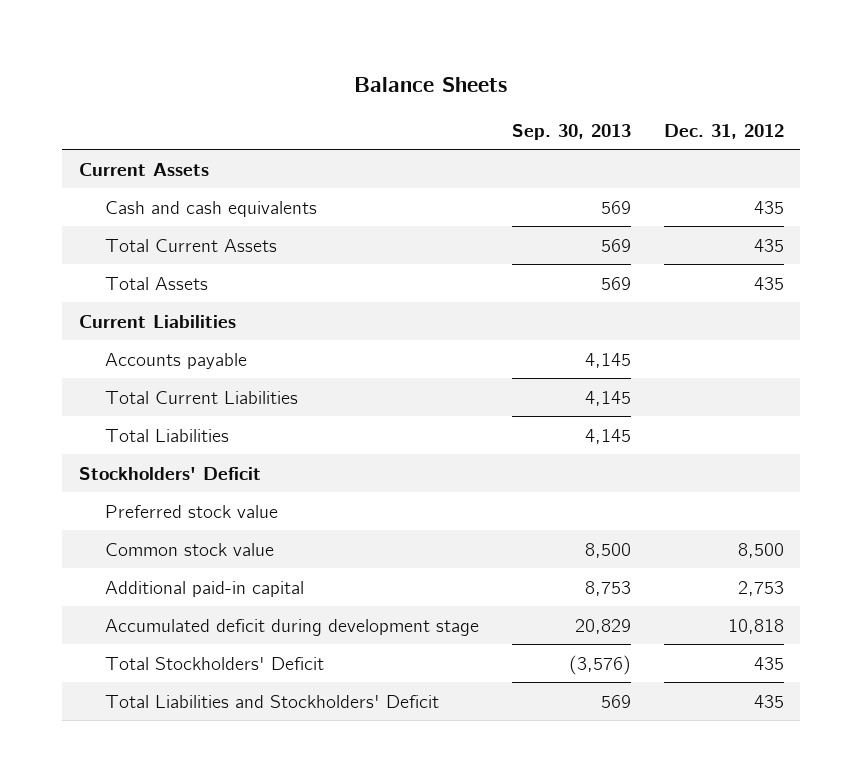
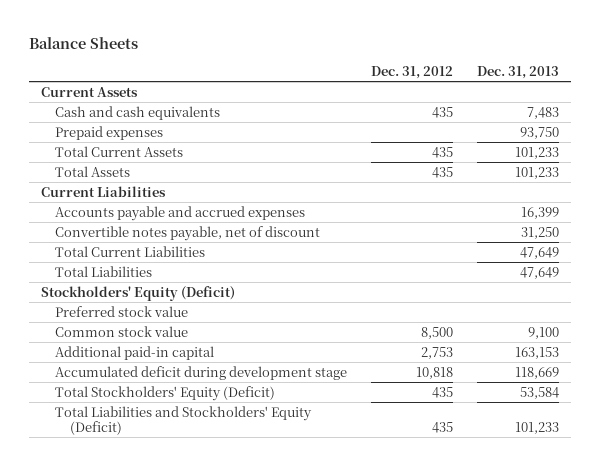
[511,123,631,140] Sep. 30, 2013 -> none
none -> [476,66,559,80] Dec. 31, 2013
none -> [55,125,164,140] Prepaid expenses
[105,352,248,369] Accounts payable -> none
none -> [55,205,306,221] Accounts payable and accrued expenses
none -> [55,225,321,241] Convertible notes payable, net of discount
[78,466,261,480] Stockholders' Deficit -> [40,285,235,301] Stockholders' Equity (Deficit)
[105,656,325,670] Total Stockholders' Deficit -> [55,385,276,401] Total Stockholders' Equity (Deficit)
[105,694,440,708] Total Liabilities and Stockholders' Deficit -> [55,405,313,435] Total Liabilities and Stockholders' Equity (Deficit)

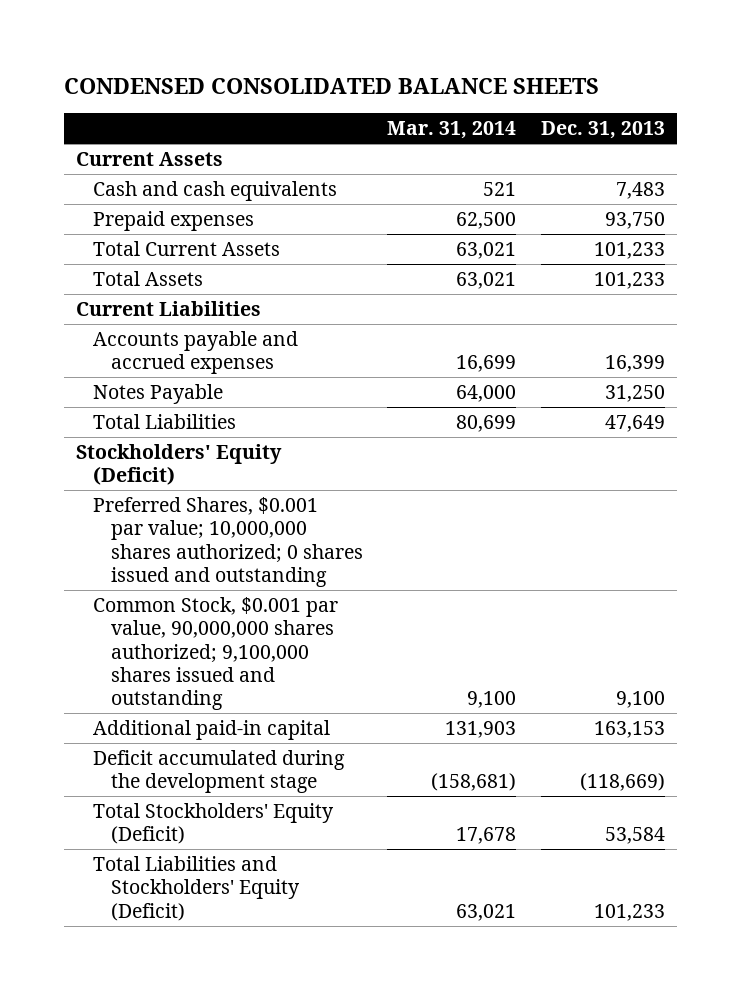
[29,36,139,49] Balance Sheets -> [63,77,599,94] CONDENSED CONSOLIDATED BALANCE SHEETS
[371,66,454,80] Dec. 31, 2012 -> none
none -> [387,120,517,139] Mar. 31, 2014
[55,245,206,257] Total Current Liabilities -> none
[55,225,321,241] Convertible notes payable, net of discount -> [93,384,224,405] Notes Payable
[55,305,189,317] Preferred stock value -> [93,497,364,587] Preferred Shares, $0.001 par value; 10,000,000 shares authorized; 0 shares issued and outstanding
[55,325,189,337] Common stock value -> [93,597,339,711] Common Stock, $0.001 par value, 90,000,000 shares authorized; 9,100,000 shares issued and outstanding
[55,365,348,380] Accumulated deficit during development stage -> [93,750,346,794] Deficit accumulated during the development stage
[514,366,559,379] 118,669 -> [579,773,665,792] (118,669)

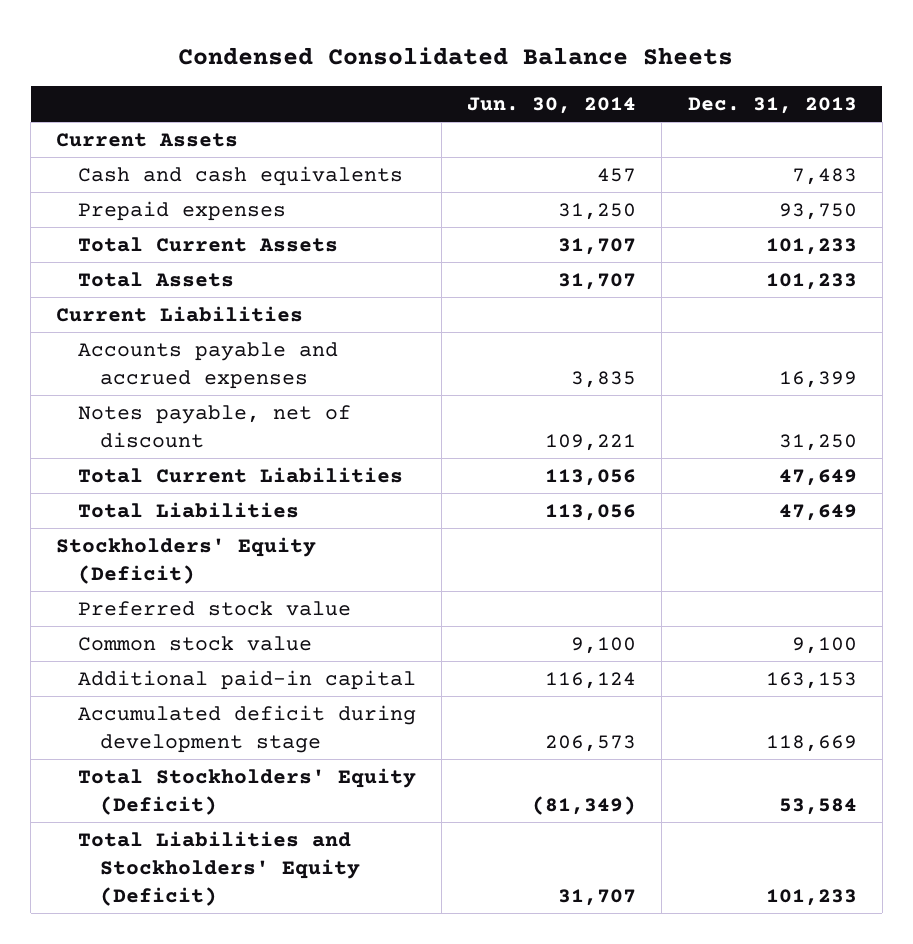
[63,77,599,94] CONDENSED CONSOLIDATED BALANCE SHEETS -> [178,47,734,66] Condensed Consolidated Balance Sheets
[387,120,517,139] Mar. 31, 2014 -> none
none -> [467,96,637,114] Jun. 30, 2014
[93,384,224,405] Notes Payable -> [78,404,352,448] Notes payable, net of discount
none -> [78,466,404,483] Total Current Liabilities
[93,497,364,587] Preferred Shares, $0.001 par value; 10,000,000 shares authorized; 0 shares issued and outstanding -> [78,600,352,616] Preferred stock value
[93,597,339,711] Common Stock, $0.001 par value, 90,000,000 shares authorized; 9,100,000 shares issued and outstanding -> [78,635,313,651] Common stock value
[93,750,346,794] Deficit accumulated during the development stage -> [78,704,417,753] Accumulated deficit during development stage
[579,773,665,792] (118,669) -> [765,734,857,752] 118,669

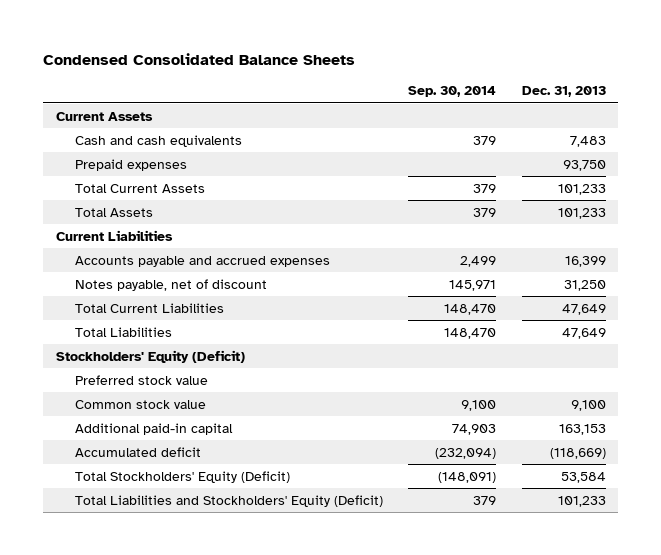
[467,96,637,114] Jun. 30, 2014 -> none
none -> [408,86,497,98] Sep. 30, 2014
[78,704,417,753] Accumulated deficit during development stage -> none
none -> [74,446,201,457] Accumulated deficit

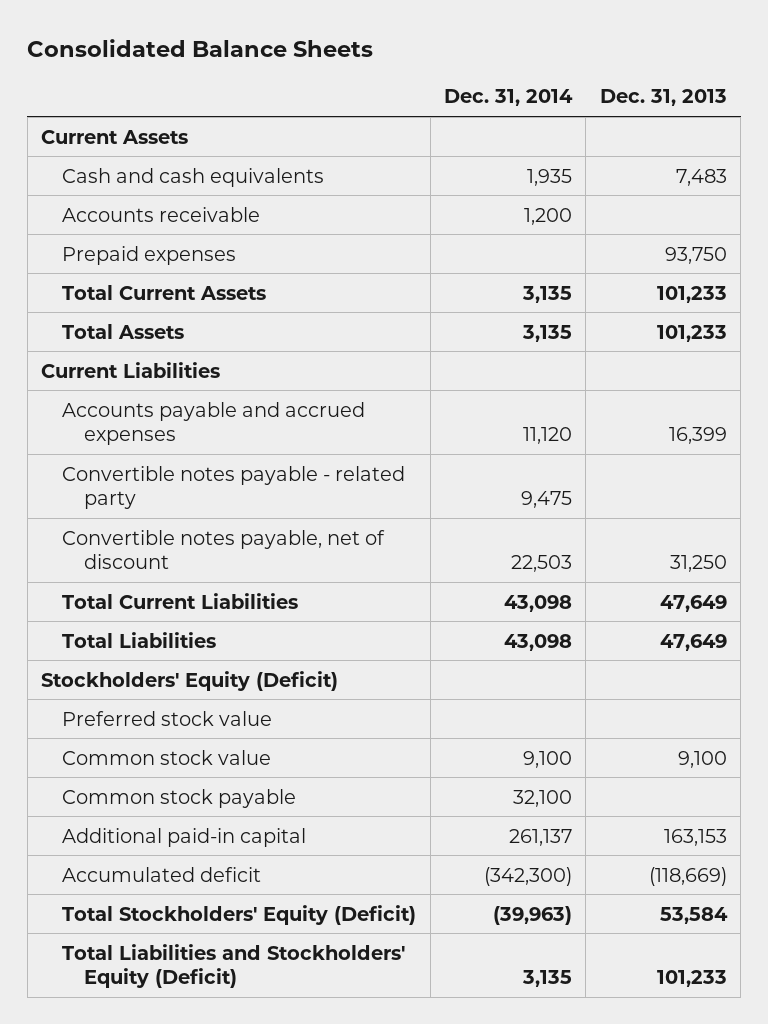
[42,52,355,65] Condensed Consolidated Balance Sheets -> [27,39,374,58] Consolidated Balance Sheets
[408,86,497,98] Sep. 30, 2014 -> none
none -> [444,89,574,107] Dec. 31, 2014
none -> [62,206,261,222] Accounts receivable
none -> [62,465,406,509] Convertible notes payable - related party
[74,278,267,291] Notes payable, net of discount -> [62,529,386,569] Convertible notes payable, net of discount
none -> [62,788,297,808] Common stock payable

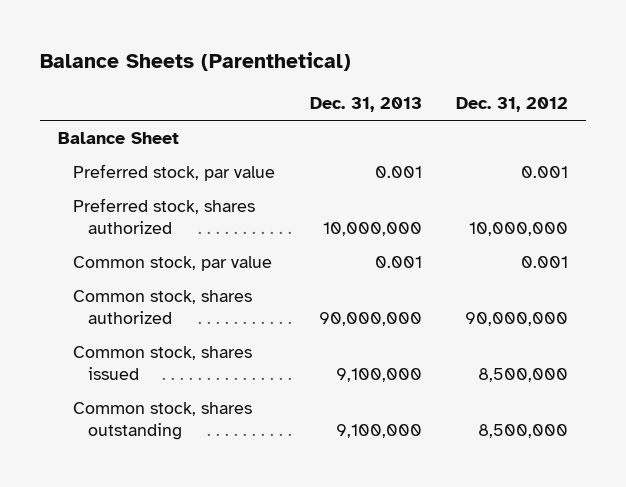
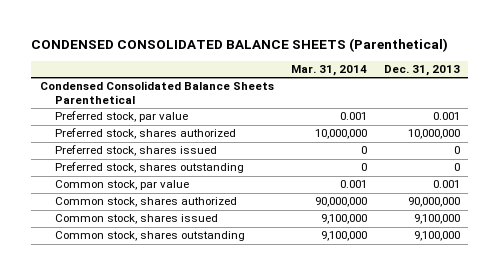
[40,52,352,72] Balance Sheets (Parenthetical) -> [31,38,449,53] CONDENSED CONSOLIDATED BALANCE SHEETS (Parenthetical)
[456,97,569,113] Dec. 31, 2012 -> none
none -> [290,65,367,77] Mar. 31, 2014
[57,132,179,145] Balance Sheet -> none
none -> [39,81,274,105] Condensed Consolidated Balance Sheets Parenthetical
none -> [54,145,217,157] Preferred stock, shares issued
none -> [54,162,244,174] Preferred stock, shares outstanding

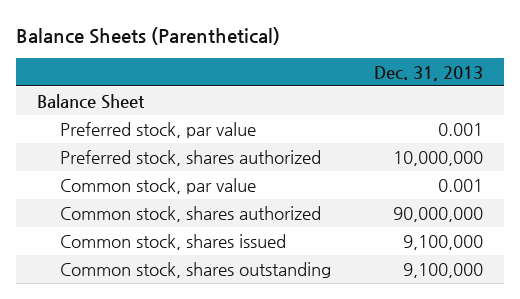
[31,38,449,53] CONDENSED CONSOLIDATED BALANCE SHEETS (Parenthetical) -> [15,26,280,45] Balance Sheets (Parenthetical)
[290,65,367,77] Mar. 31, 2014 -> none
[39,81,274,105] Condensed Consolidated Balance Sheets Parenthetical -> none
none -> [37,93,146,109] Balance Sheet
[54,145,217,157] Preferred stock, shares issued -> none
[54,162,244,174] Preferred stock, shares outstanding -> none

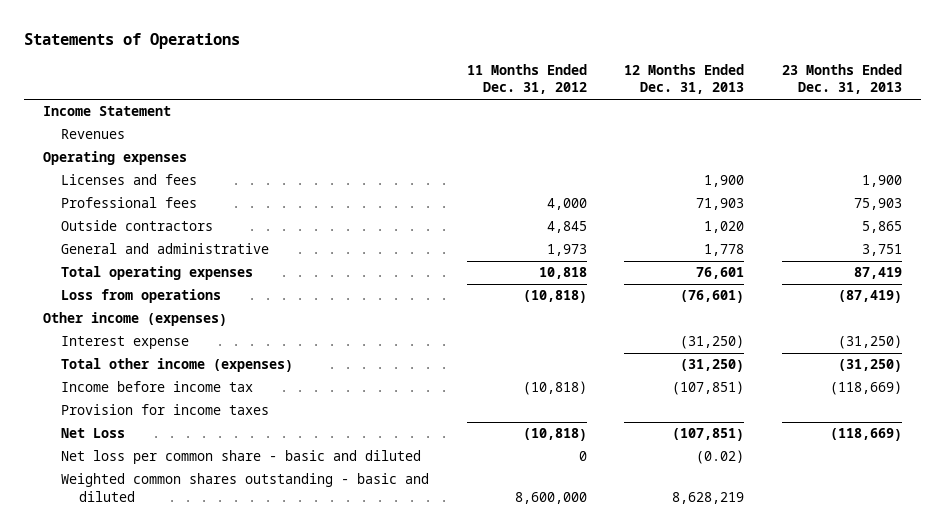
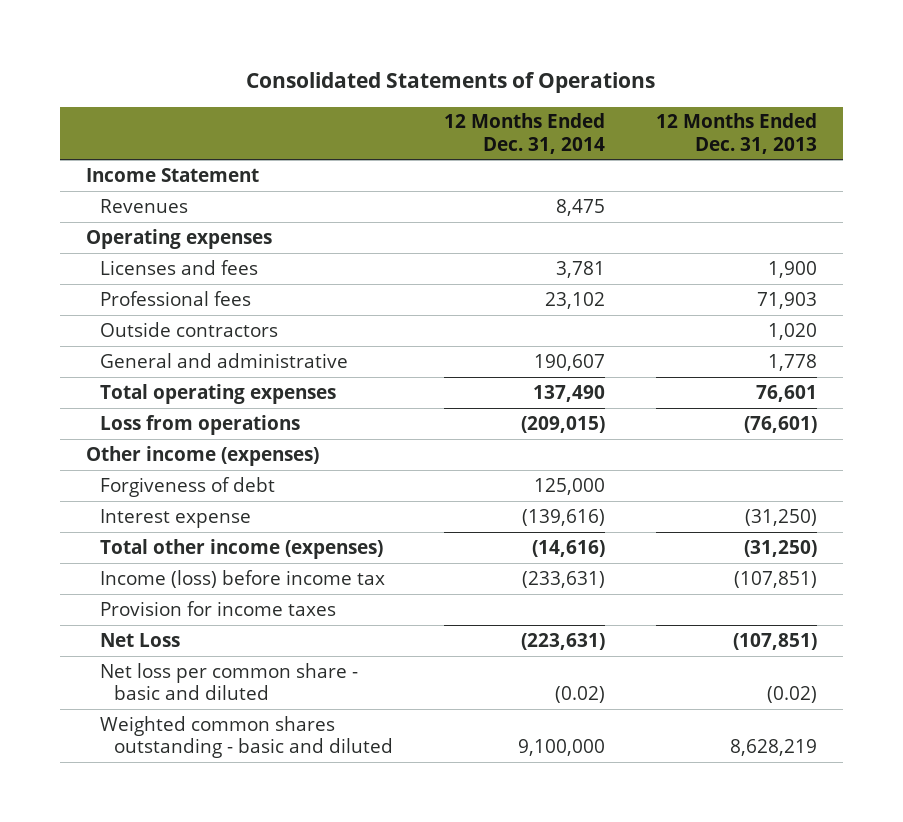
[24,33,241,50] Statements of Operations -> [246,72,656,94] Consolidated Statements of Operations
[466,64,587,95] 11 Months Ended Dec. 31, 2012 -> none
[781,64,902,95] 23 Months Ended Dec. 31, 2013 -> none
none -> [443,113,605,154] 12 Months Ended Dec. 31, 2014
none -> [99,476,275,497] Forgiveness of debt
[61,381,254,393] Income before income tax -> [99,569,385,588] Income (loss) before income tax

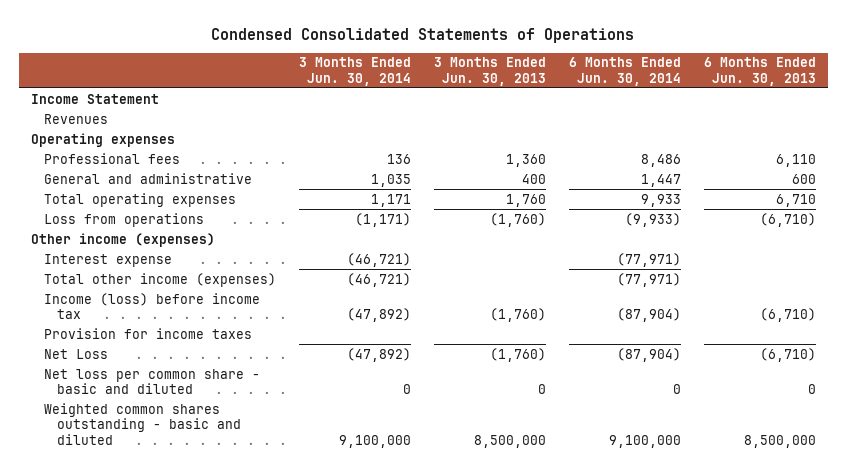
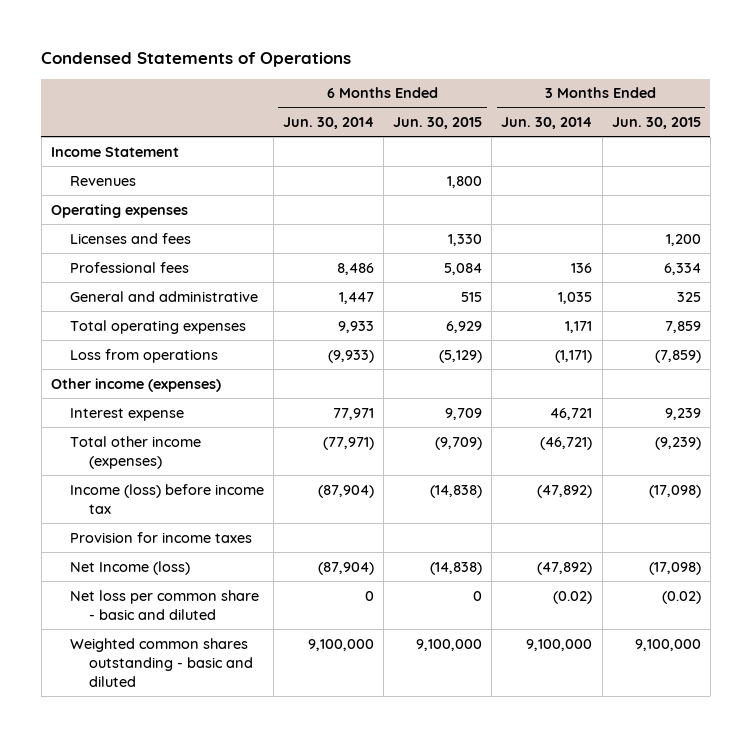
[211,27,635,43] Condensed Consolidated Statements of Operations -> [41,51,352,67] Condensed Statements of Operations
[433,57,546,86] 3 Months Ended Jun. 30, 2013 -> none
[704,57,817,86] 6 Months Ended Jun. 30, 2013 -> none
none -> [393,117,483,130] Jun. 30, 2015
none -> [611,117,701,130] Jun. 30, 2015
none -> [69,232,191,244] Licenses and fees
[346,252,411,267] (46,721) -> [550,407,593,420] 46,721
[616,252,681,267] (77,971) -> [333,407,375,420] 77,971
[43,348,108,359] Net Loss -> [69,560,190,575] Net Income (loss)
[402,384,411,395] 0 -> [553,590,593,604] (0.02)

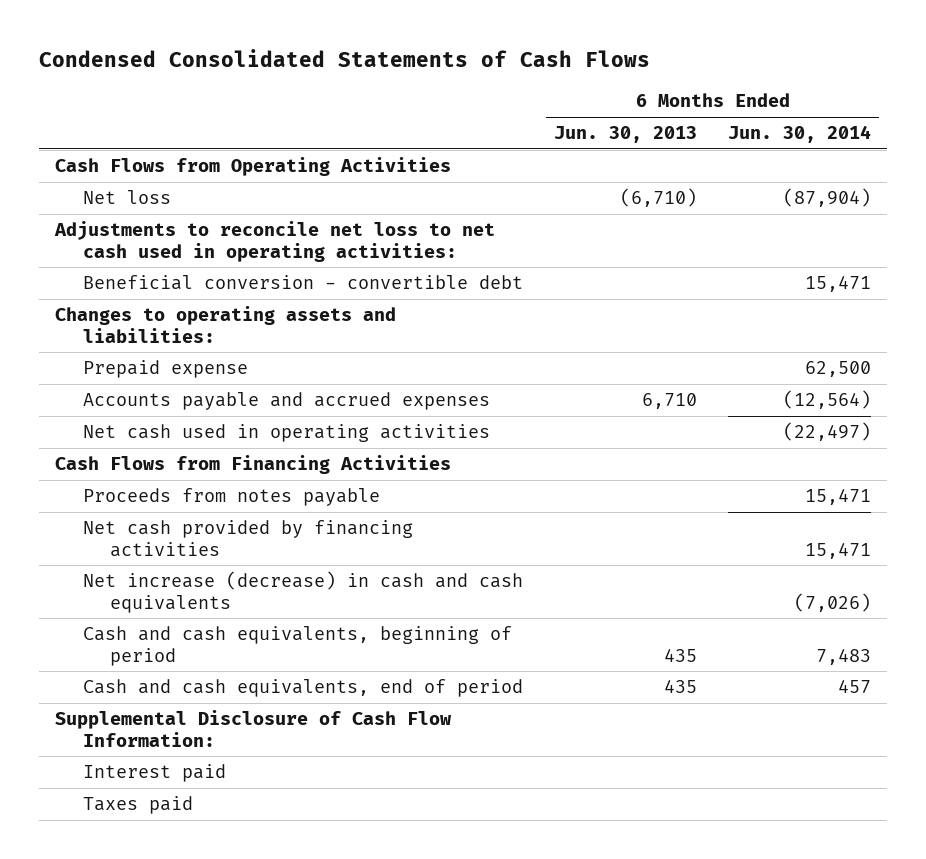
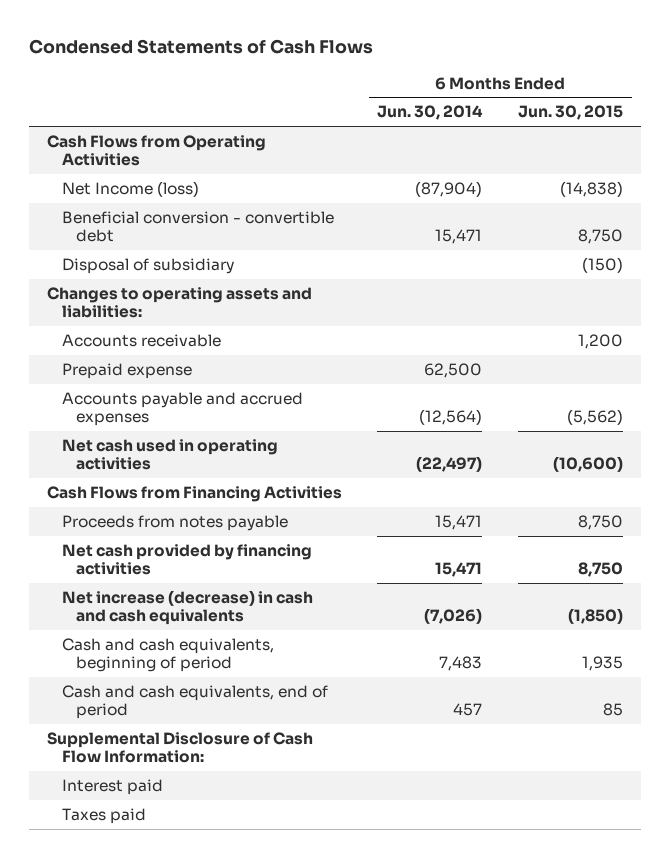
[39,49,651,68] Condensed Consolidated Statements of Cash Flows -> [29,39,374,55] Condensed Statements of Cash Flows
[553,126,697,144] Jun. 30, 2013 -> none
none -> [517,105,623,121] Jun. 30, 2015
[53,221,495,262] Adjustments to reconcile net loss to net cash used in operating activities: -> none
[82,190,171,205] Net loss -> [61,181,199,198] Net Income (loss)
none -> [61,258,234,275] Disposal of subsidiary
none -> [61,334,221,348] Accounts receivable

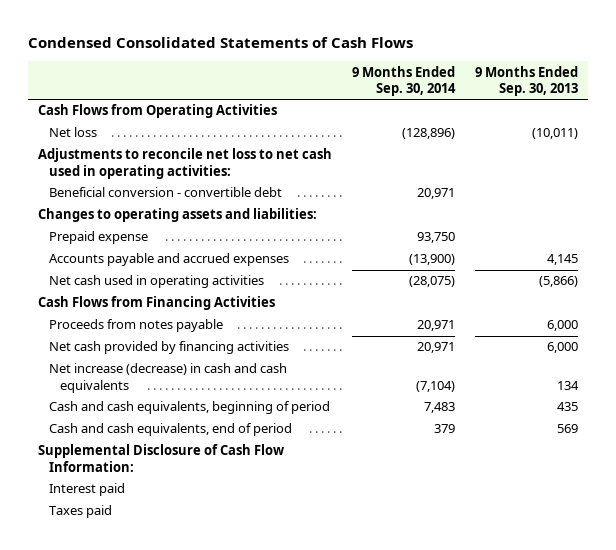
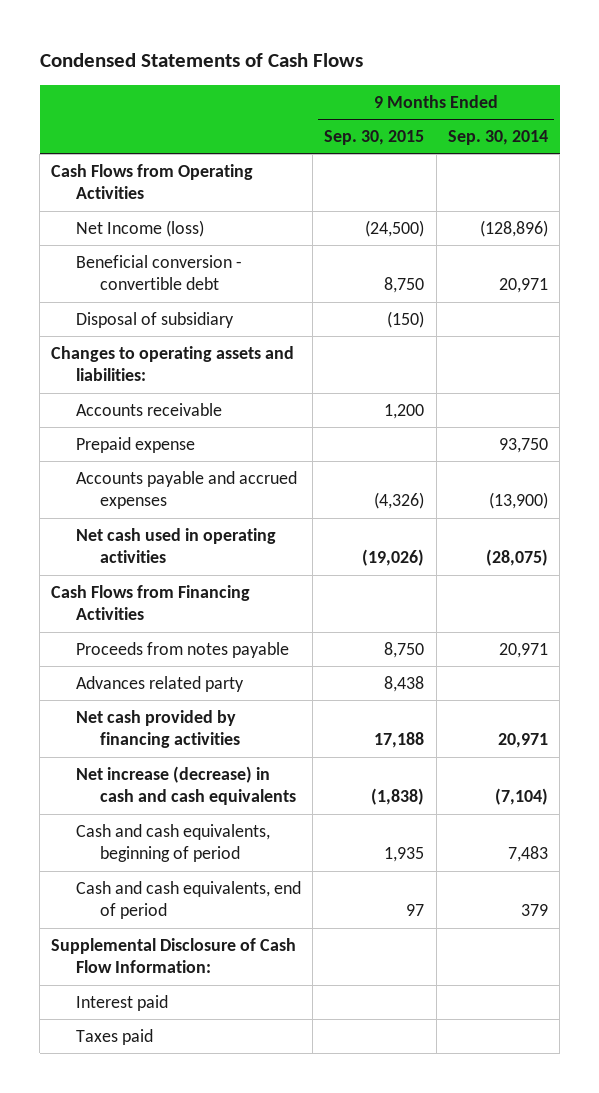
[28,37,414,49] Condensed Consolidated Statements of Cash Flows -> [39,53,363,68] Condensed Statements of Cash Flows
[474,65,578,97] 9 Months Ended Sep. 30, 2013 -> none
none -> [324,129,425,145] Sep. 30, 2015
[37,148,332,180] Adjustments to reconcile net loss to net cash used in operating activities: -> none
[49,127,98,138] Net loss -> [75,219,204,237] Net Income (loss)
none -> [75,311,234,328] Disposal of subsidiary
none -> [75,402,222,416] Accounts receivable
none -> [75,675,244,692] Advances related party

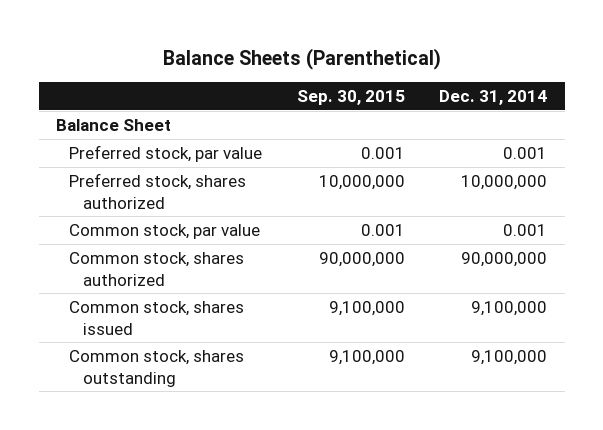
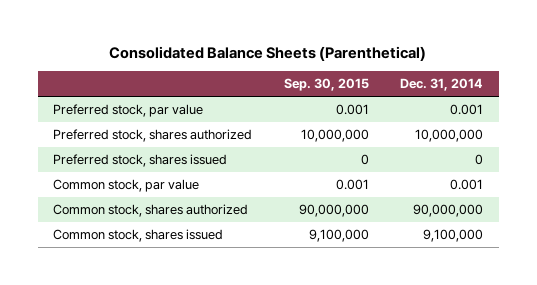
[162,47,441,70] Balance Sheets (Parenthetical) -> [109,45,427,61] Consolidated Balance Sheets (Parenthetical)
[55,118,171,131] Balance Sheet -> none
none -> [53,154,228,168] Preferred stock, shares issued
[69,349,245,387] Common stock, shares outstanding -> none

